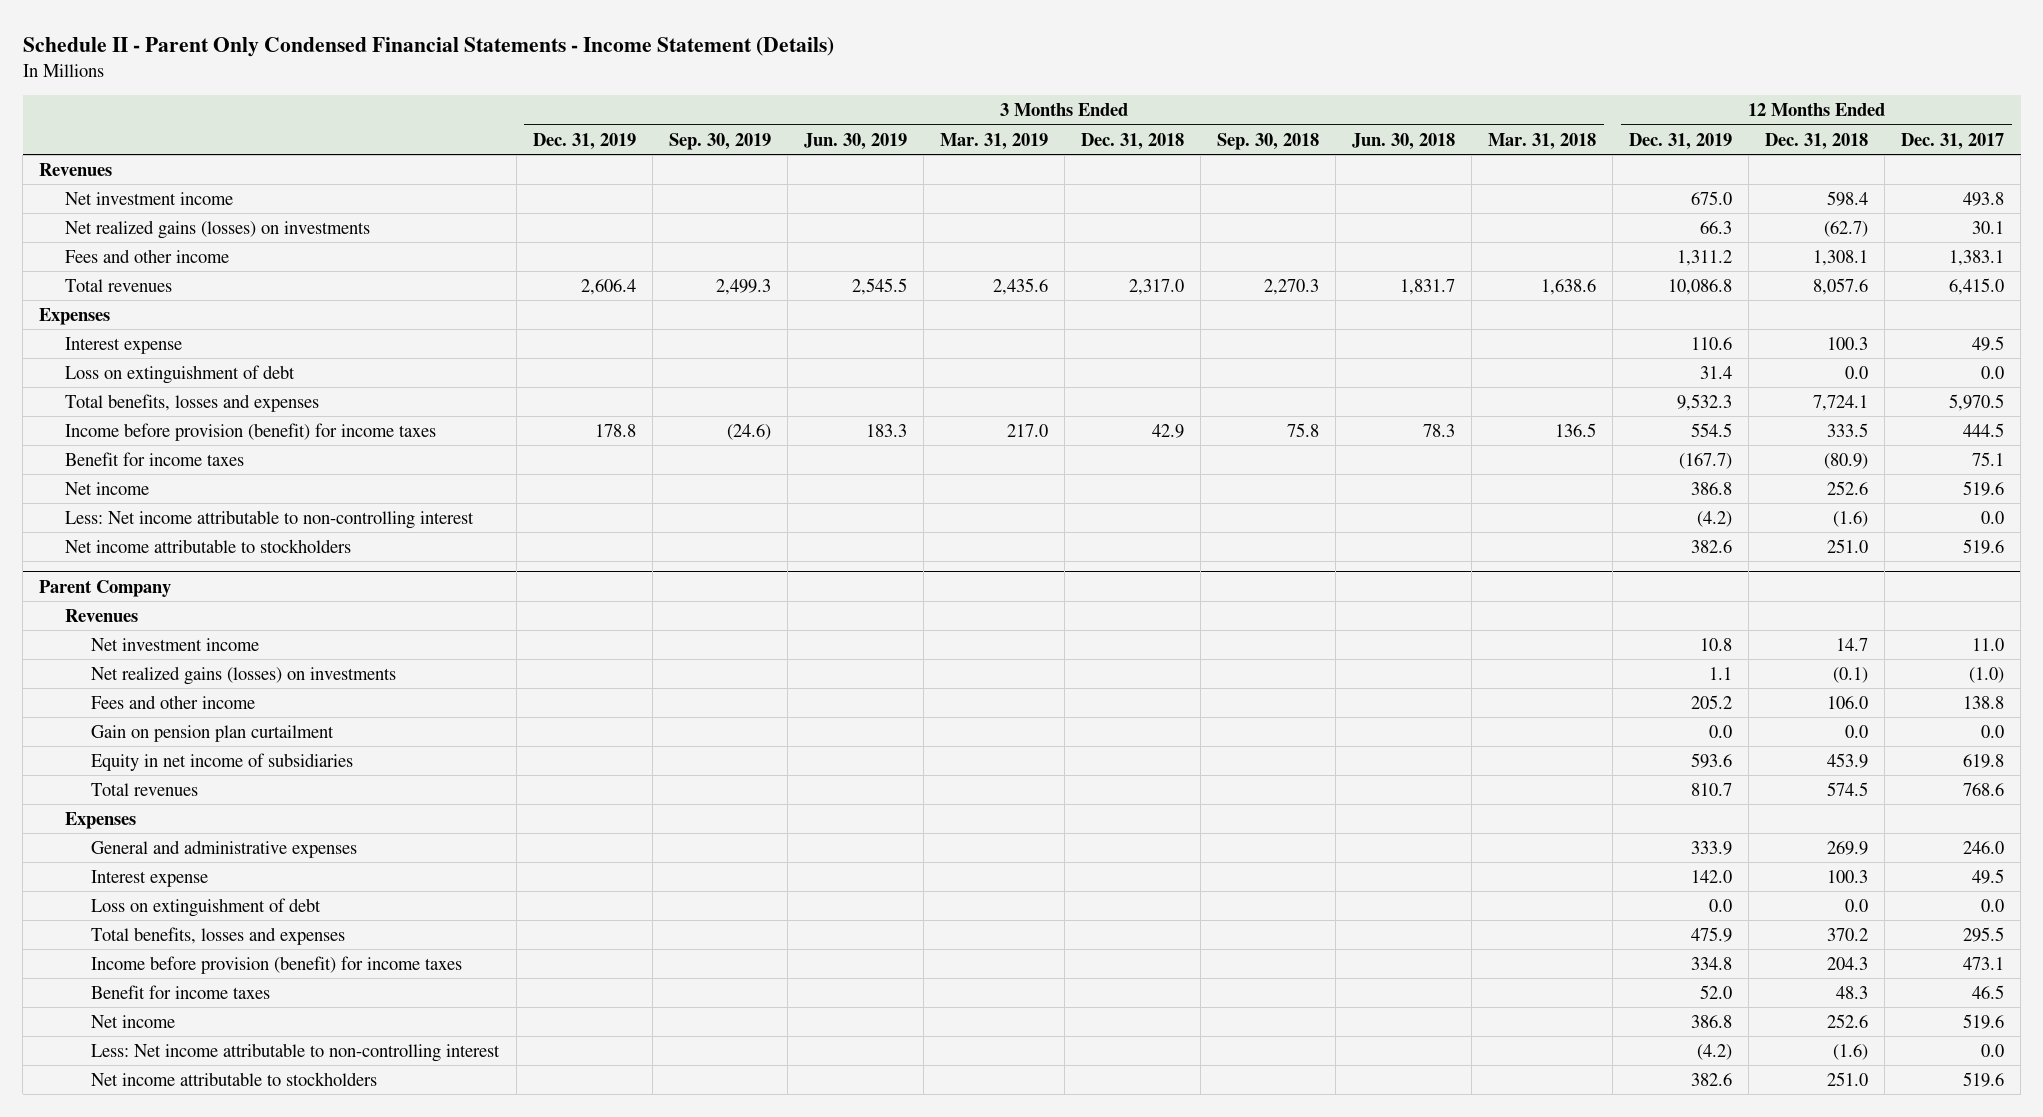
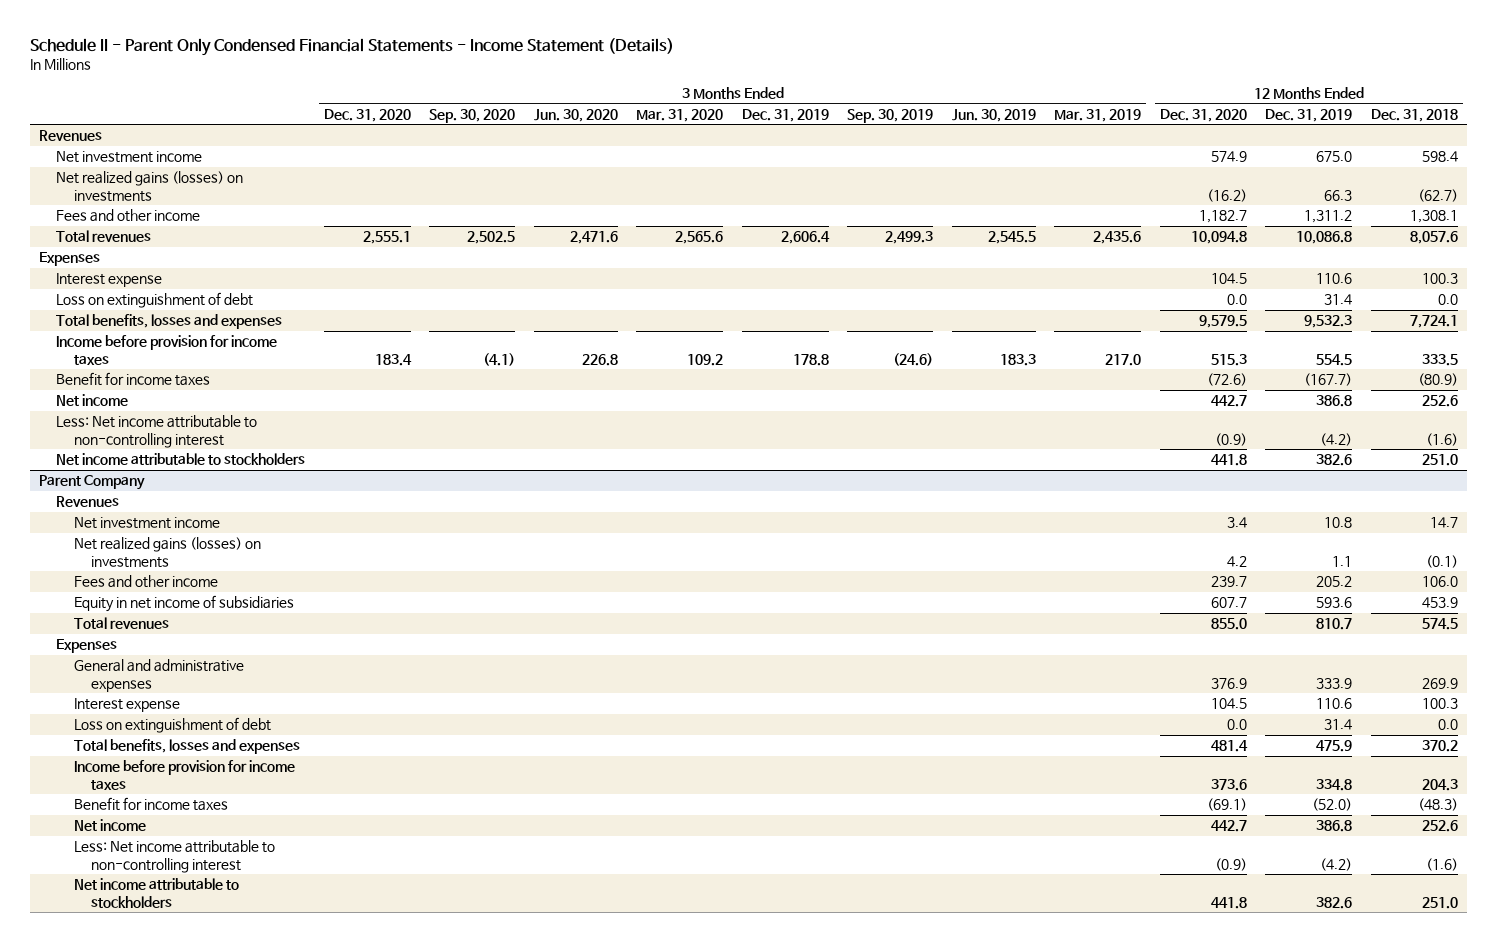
[1080,132,1184,150] Dec. 31, 2018 -> none
[1216,132,1319,150] Sep. 30, 2018 -> none
[1351,132,1455,150] Jun. 30, 2018 -> none
[1487,132,1596,150] Mar. 31, 2018 -> none
[1901,132,2005,150] Dec. 31, 2017 -> none
none -> [323,108,411,122] Dec. 31, 2020
none -> [429,108,516,123] Sep. 30, 2020
none -> [533,108,618,122] Jun. 30, 2020
none -> [636,108,724,122] Mar. 31, 2020
none -> [1159,108,1247,122] Dec. 31, 2020
[65,422,437,441] Income before provision (benefit) for income taxes -> [56,335,278,365] Income before provision for income taxes
[91,724,335,742] Gain on pension plan curtailment -> none
[1691,869,1733,883] 142.0 -> [1316,698,1353,710] 110.6
[1709,898,1733,912] 0.0 -> [1324,719,1353,731] 31.4
[91,955,463,974] Income before provision (benefit) for income taxes -> [73,760,295,790] Income before provision for income taxes
[1700,984,1733,999] 52.0 -> [1312,798,1353,812] (52.0)
[1836,985,1869,999] 48.3 -> [1418,798,1459,812] (48.3)

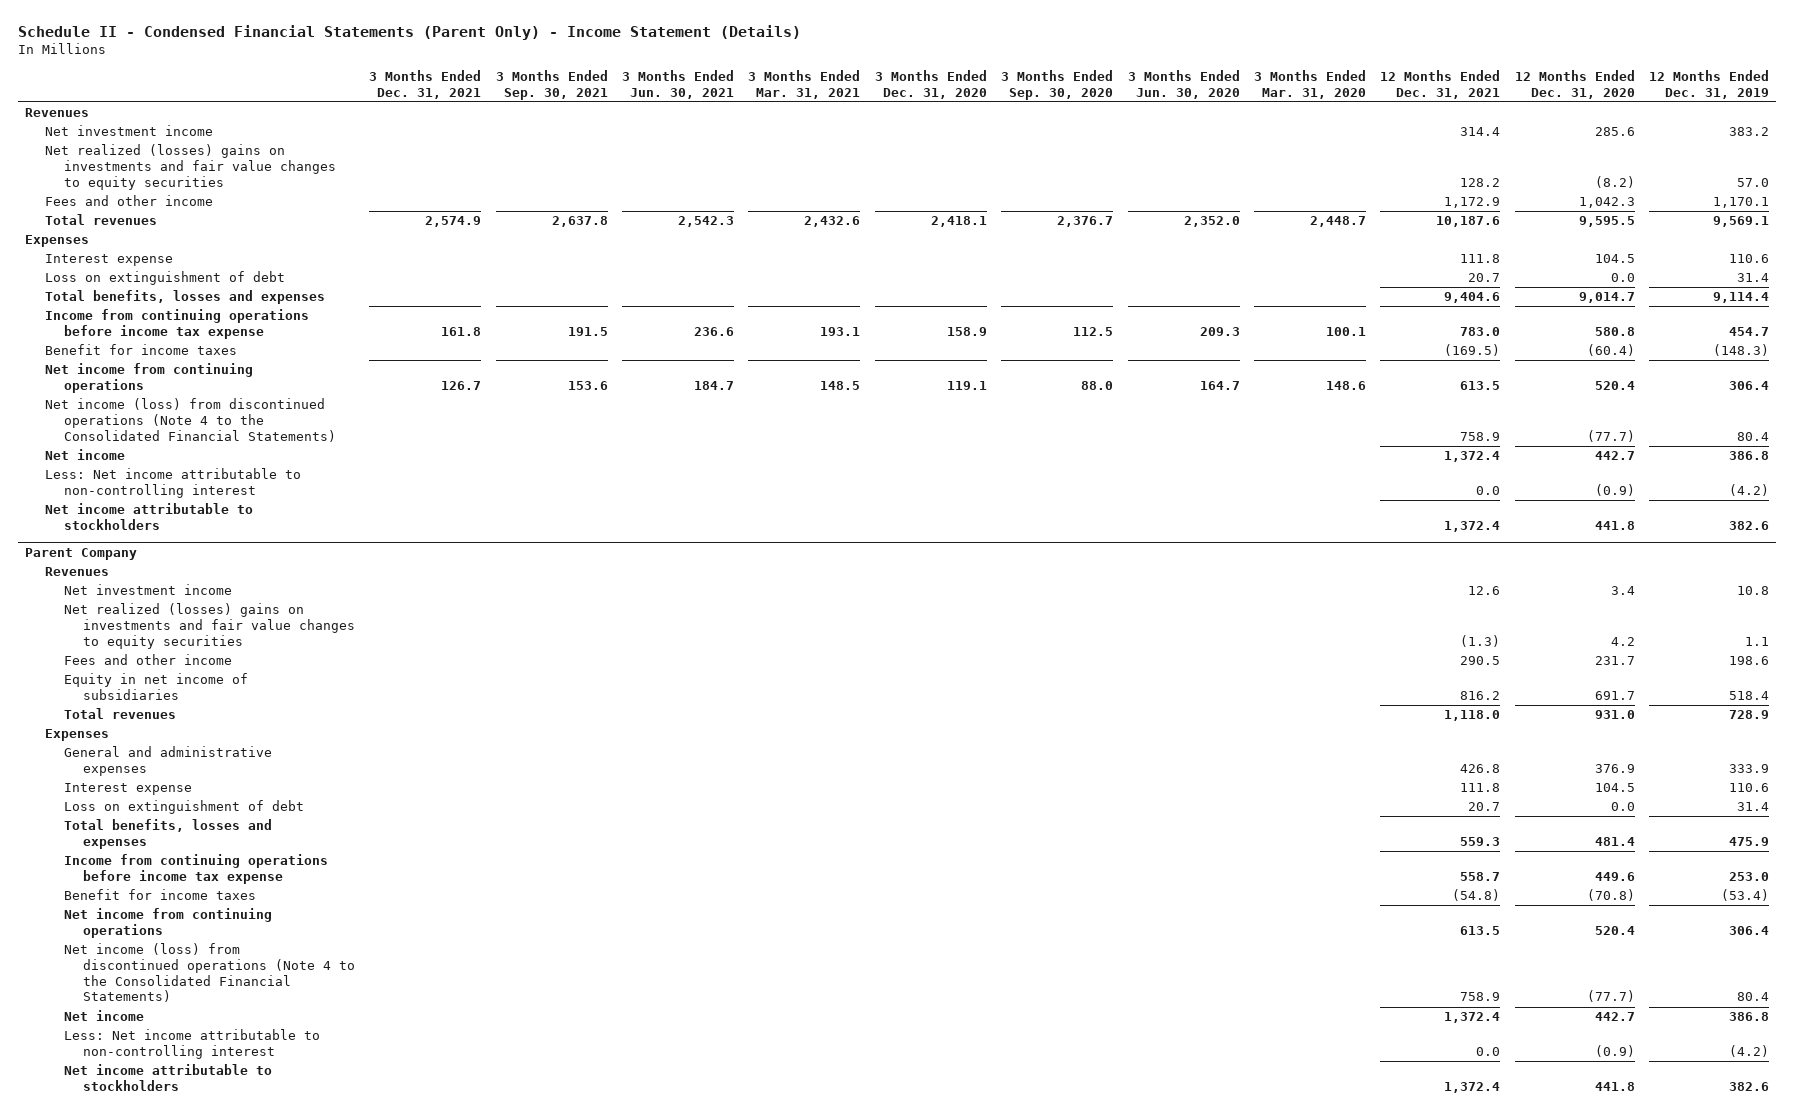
[29,37,674,56] Schedule II - Parent Only Condensed Financial Statements - Income Statement (Details) -> [18,25,802,41] Schedule II - Condensed Financial Statements (Parent Only) - Income Statement (Details)
[741,108,829,122] Dec. 31, 2019 -> none
[847,108,934,123] Sep. 30, 2019 -> none
[951,108,1036,122] Jun. 30, 2019 -> none
[1054,108,1142,122] Mar. 31, 2019 -> none
[1371,108,1459,122] Dec. 31, 2018 -> none
none -> [369,69,482,99] 3 Months Ended Dec. 31, 2021
none -> [495,69,608,100] 3 Months Ended Sep. 30, 2021
none -> [622,69,735,99] 3 Months Ended Jun. 30, 2021
none -> [748,69,861,99] 3 Months Ended Mar. 31, 2021
none -> [1380,69,1501,99] 12 Months Ended Dec. 31, 2021
[56,171,244,202] Net realized gains (losses) on investments -> none
[1210,151,1247,163] 574.9 -> [1594,127,1635,137] 285.6
[1316,151,1353,163] 675.0 -> [1729,127,1770,137] 383.2
none -> [44,144,336,190] Net realized (losses) gains on investments and fair value changes to equity securities
[1198,210,1247,224] 1,182.7 -> [1578,197,1635,209] 1,042.3
[1304,210,1353,224] 1,311.2 -> [1713,197,1770,209] 1,170.1
[362,231,411,245] 2,555.1 -> [930,216,987,228] 2,418.1
[467,231,516,245] 2,502.5 -> [1057,216,1114,228] 2,376.7
[569,231,618,245] 2,471.6 -> [1183,216,1240,228] 2,352.0
[675,231,724,245] 2,565.6 -> [1309,216,1366,228] 2,448.7
[1190,231,1247,245] 10,094.8 -> [1578,216,1635,228] 9,595.5
[1296,231,1353,245] 10,086.8 -> [1713,216,1770,228] 9,569.1
[1198,315,1247,329] 9,579.5 -> [1578,292,1635,304] 9,014.7
[1304,315,1353,329] 9,532.3 -> [1713,292,1770,304] 9,114.4
[56,335,278,365] Income before provision for income taxes -> [44,309,309,339] Income from continuing operations before income tax expense
[374,353,412,366] 183.4 -> [946,326,987,336] 158.9
[483,352,516,366] (4.1) -> [1073,326,1114,336] 112.5
[581,353,618,366] 226.8 -> [1199,326,1240,336] 209.3
[687,353,724,366] 109.2 -> [1325,326,1366,336] 100.1
[1210,353,1247,366] 515.3 -> [1594,326,1635,336] 580.8
[1316,353,1353,366] 554.5 -> [1729,326,1770,336] 454.7
[1206,373,1247,387] (72.6) -> [1586,344,1635,357] (60.4)
[1304,373,1353,387] (167.7) -> [1713,344,1770,357] (148.3)
none -> [44,363,253,393] Net income from continuing operations
none -> [44,398,336,442] Net income (loss) from discontinued operations (Note 4 to the Consolidated Financial Statements)
[73,537,261,568] Net realized gains (losses) on investments -> [63,603,355,649] Net realized (losses) gains on investments and fair value changes to equity securities
[1210,576,1247,588] 239.7 -> [1594,656,1635,666] 231.7
[1316,576,1353,588] 205.2 -> [1729,656,1770,666] 198.6
[1210,597,1247,609] 607.7 -> [1594,690,1635,700] 691.7
[1316,597,1353,609] 593.6 -> [1729,690,1770,700] 518.4
[1210,618,1247,631] 855.0 -> [1594,710,1635,720] 931.0
[1316,618,1353,631] 810.7 -> [1729,710,1770,720] 728.9
[73,760,295,790] Income before provision for income taxes -> [63,854,328,884] Income from continuing operations before income tax expense
[1210,778,1247,791] 373.6 -> [1594,871,1635,881] 449.6
[1316,778,1353,791] 334.8 -> [1729,871,1770,881] 253.0
[1206,798,1247,812] (69.1) -> [1586,889,1635,902] (70.8)
[1312,798,1353,812] (52.0) -> [1721,889,1770,902] (53.4)
none -> [63,908,272,938] Net income from continuing operations
none -> [63,943,355,1003] Net income (loss) from discontinued operations (Note 4 to the Consolidated Financial Statements)

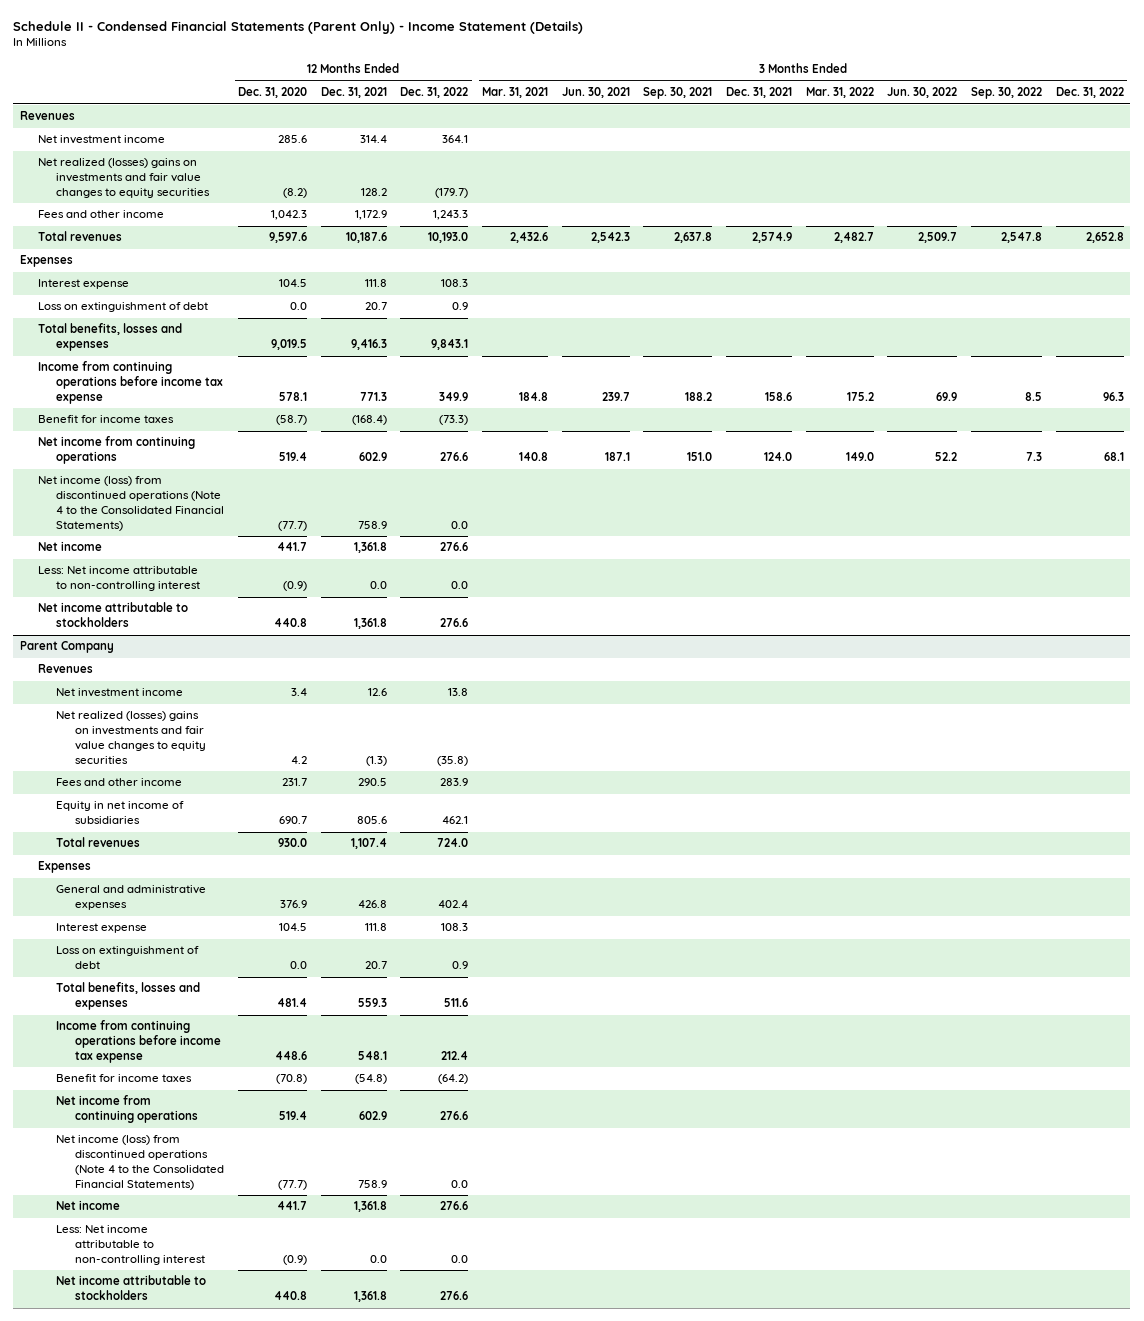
[874,69,987,99] 3 Months Ended Dec. 31, 2020 -> none
[1001,69,1114,100] 3 Months Ended Sep. 30, 2020 -> none
[1127,69,1240,99] 3 Months Ended Jun. 30, 2020 -> none
[1253,69,1366,99] 3 Months Ended Mar. 31, 2020 -> none
[1649,69,1770,99] 12 Months Ended Dec. 31, 2019 -> none
none -> [400,87,469,99] Dec. 31, 2022
none -> [805,87,874,99] Mar. 31, 2022
none -> [887,87,958,99] Jun. 30, 2022
none -> [970,87,1042,100] Sep. 30, 2022
none -> [1055,87,1124,99] Dec. 31, 2022
[1578,216,1635,228] 9,595.5 -> [269,232,308,244] 9,597.6
[1444,292,1501,304] 9,404.6 -> [350,339,387,351] 9,416.3
[1578,292,1635,304] 9,014.7 -> [271,339,308,351] 9,019.5
[441,326,482,336] 161.8 -> [765,392,793,402] 158.6
[567,326,608,336] 191.5 -> [685,392,713,402] 188.2
[694,326,735,336] 236.6 -> [601,392,630,402] 239.7
[820,326,861,336] 193.1 -> [519,392,549,402] 184.8
[1460,326,1501,336] 783.0 -> [359,392,387,402] 771.3
[1594,326,1635,336] 580.8 -> [279,392,308,402] 578.1
[1444,344,1501,357] (169.5) -> [351,415,387,426] (168.4)
[1586,344,1635,357] (60.4) -> [276,415,308,426] (58.7)
[441,380,482,390] 126.7 -> [764,452,793,462] 124.0
[567,380,608,390] 153.6 -> [687,452,713,462] 151.0
[694,380,735,390] 184.7 -> [604,452,630,462] 187.1
[820,380,861,390] 148.5 -> [519,452,549,462] 140.8
[1460,380,1501,390] 613.5 -> [358,452,387,462] 602.9
[1594,380,1635,390] 520.4 -> [279,452,308,462] 519.4
[1444,451,1501,463] 1,372.4 -> [353,542,387,554] 1,361.8
[1594,451,1635,461] 442.7 -> [277,542,308,552] 441.7
[1444,520,1501,532] 1,372.4 -> [353,618,387,630] 1,361.8
[1594,520,1635,530] 441.8 -> [274,618,308,628] 440.8
[1460,690,1501,700] 816.2 -> [356,816,387,825] 805.6
[1594,690,1635,700] 691.7 -> [279,816,308,825] 690.7
[1444,710,1501,722] 1,118.0 -> [350,838,387,850] 1,107.4
[1594,710,1635,720] 931.0 -> [278,838,308,848] 930.0
[1460,871,1501,881] 558.7 -> [357,1051,387,1061] 548.1
[1594,871,1635,881] 449.6 -> [275,1051,308,1061] 448.6
[1460,925,1501,935] 613.5 -> [358,1111,387,1121] 602.9
[1594,925,1635,935] 520.4 -> [279,1111,308,1121] 519.4
[1444,1012,1501,1024] 1,372.4 -> [353,1201,387,1213] 1,361.8
[1594,1012,1635,1022] 442.7 -> [277,1201,308,1211] 441.7
[1444,1081,1501,1093] 1,372.4 -> [353,1291,387,1303] 1,361.8
[1594,1081,1635,1091] 441.8 -> [274,1291,308,1301] 440.8

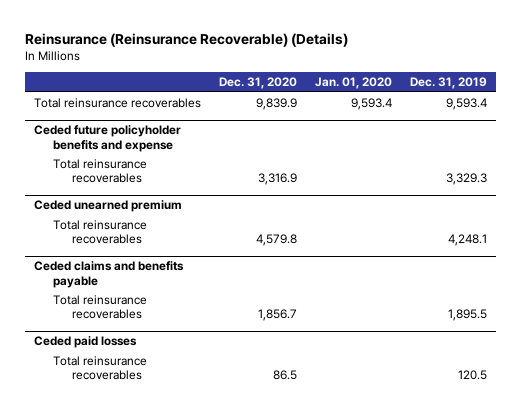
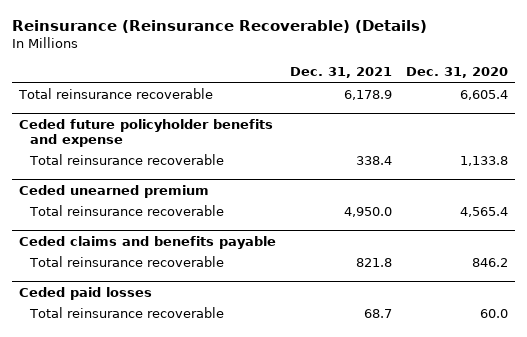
[315,77,393,90] Jan. 01, 2020 -> none
[410,77,488,90] Dec. 31, 2019 -> none
none -> [289,67,392,79] Dec. 31, 2021
[33,98,201,109] Total reinsurance recoverables -> [17,88,213,100] Total reinsurance recoverable
[255,98,297,111] 9,839.9 -> [460,90,509,101] 6,605.4
[53,159,148,184] Total reinsurance recoverables -> [28,154,224,166] Total reinsurance recoverable
[257,173,297,186] 3,316.9 -> [460,156,509,167] 1,133.8
[53,220,148,245] Total reinsurance recoverables -> [28,205,224,217] Total reinsurance recoverable
[255,234,297,247] 4,579.8 -> [460,207,509,218] 4,565.4
[53,295,148,320] Total reinsurance recoverables -> [28,256,224,268] Total reinsurance recoverable
[257,309,297,322] 1,856.7 -> [472,258,509,268] 846.2
[53,356,148,381] Total reinsurance recoverables -> [28,307,224,319] Total reinsurance recoverable
[272,370,297,381] 86.5 -> [480,309,509,319] 60.0

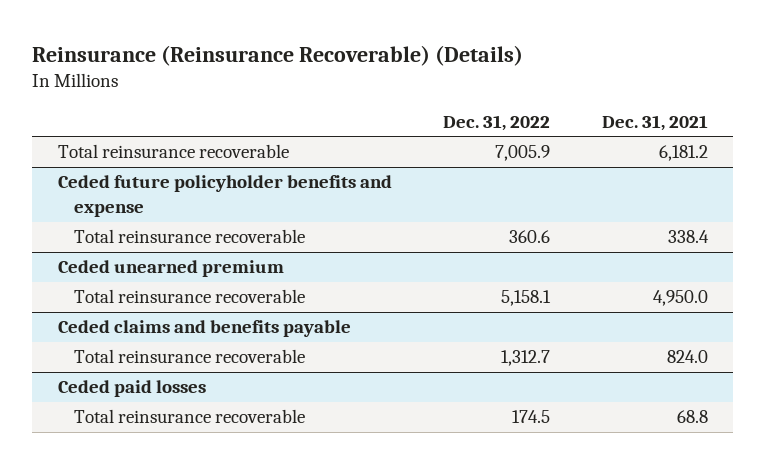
[406,67,509,79] Dec. 31, 2020 -> none
none -> [443,115,551,132] Dec. 31, 2022
[343,90,392,101] 6,178.9 -> [658,145,708,162] 6,181.2
[355,258,392,268] 821.8 -> [666,350,708,364] 824.0
[363,309,392,319] 68.7 -> [676,410,708,424] 68.8

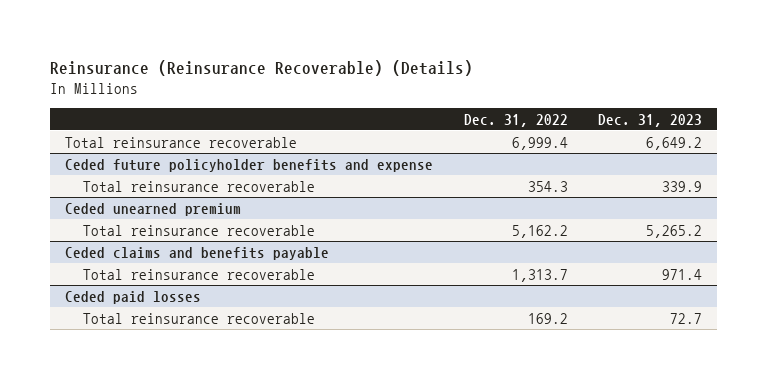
[601,115,708,132] Dec. 31, 2021 -> none
none -> [598,113,703,127] Dec. 31, 2023
[495,145,551,162] 7,005.9 -> [511,136,568,150] 6,999.4
[509,230,551,244] 360.6 -> [527,180,568,192] 354.3
[501,290,552,307] 5,158.1 -> [511,224,568,238] 5,162.2
[501,350,551,367] 1,312.7 -> [511,268,568,282] 1,313.7
[512,410,551,424] 174.5 -> [527,312,568,324] 169.2

